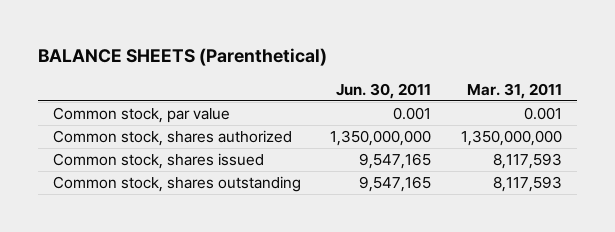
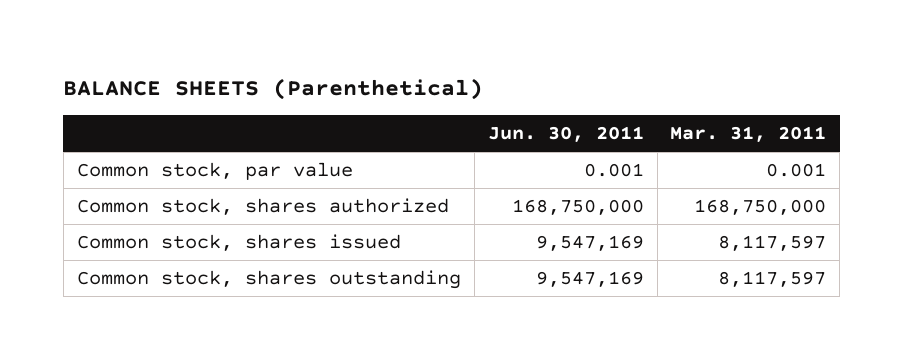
[330,129,432,146] 1,350,000,000 -> [511,198,644,215] 168,750,000
[460,129,562,146] 1,350,000,000 -> [694,198,827,215] 168,750,000
[359,152,432,169] 9,547,165 -> [535,234,644,251] 9,547,169
[492,152,562,169] 8,117,593 -> [718,234,827,251] 8,117,597
[359,175,432,192] 9,547,165 -> [535,270,644,287] 9,547,169
[492,175,562,192] 8,117,593 -> [718,270,827,287] 8,117,597

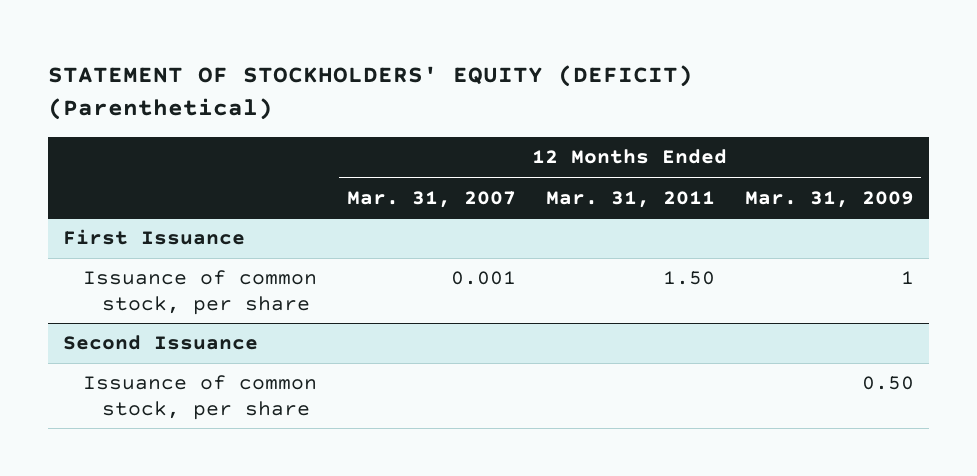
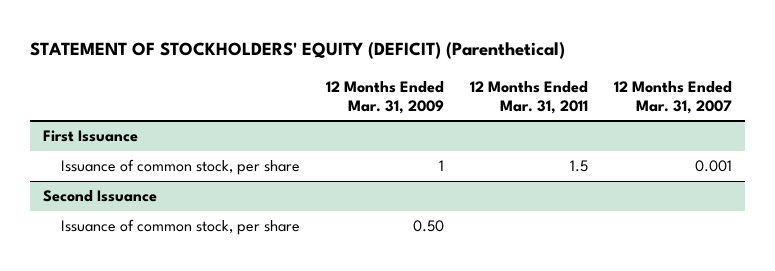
[662,271,715,286] 1.50 -> [569,160,588,173] 1.5

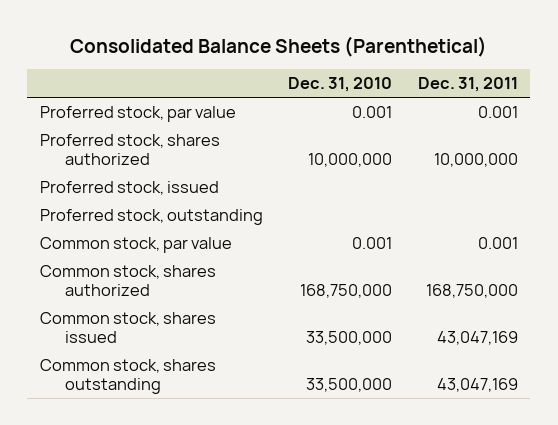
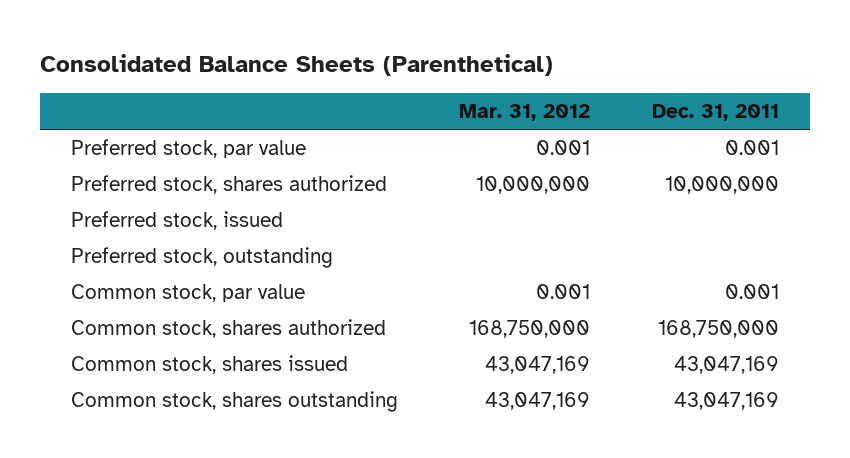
[288,77,393,93] Dec. 31, 2010 -> none
none -> [459,104,591,122] Mar. 31, 2012
[39,106,236,123] Proferred stock, par value -> [70,139,306,159] Preferred stock, par value
[39,134,220,166] Proferred stock, shares authorized -> [70,175,387,195] Preferred stock, shares authorized
[39,181,219,196] Proferred stock, issued -> [70,211,283,231] Preferred stock, issued
[39,209,263,226] Proferred stock, outstanding -> [70,247,333,269] Preferred stock, outstanding

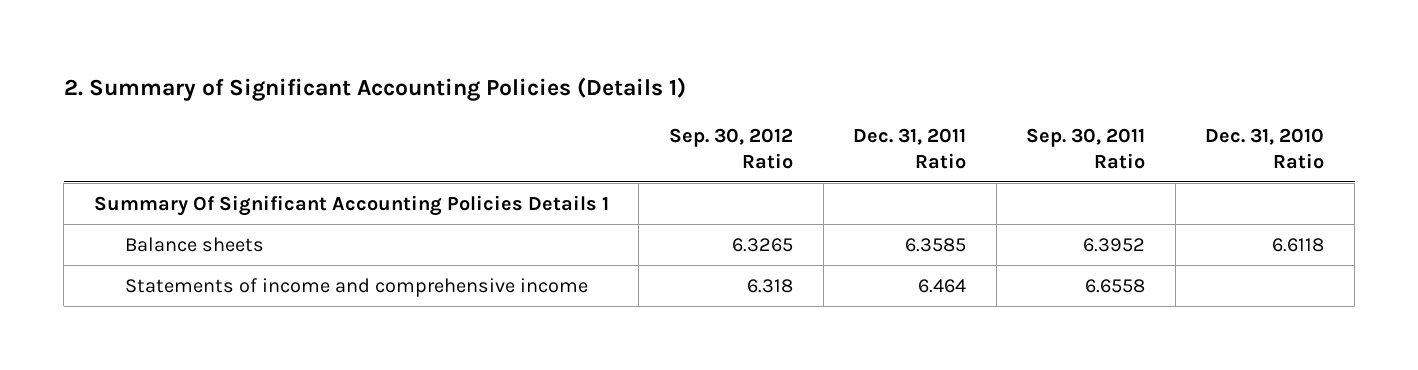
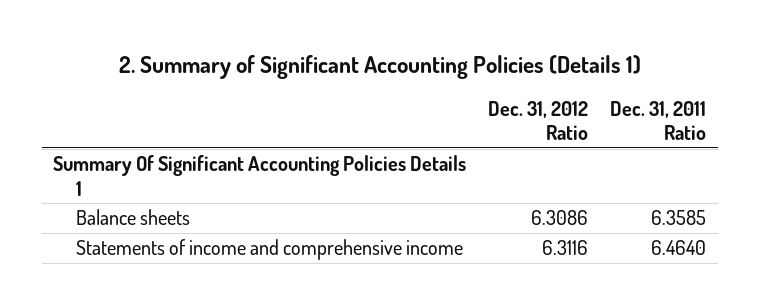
[669,128,794,169] Sep. 30, 2012 Ratio -> none
[1026,128,1146,169] Sep. 30, 2011 Ratio -> none
[1205,128,1325,169] Dec. 31, 2010 Ratio -> none
none -> [488,100,589,141] Dec. 31, 2012 Ratio
[918,278,967,293] 6.464 -> [651,240,707,256] 6.4640

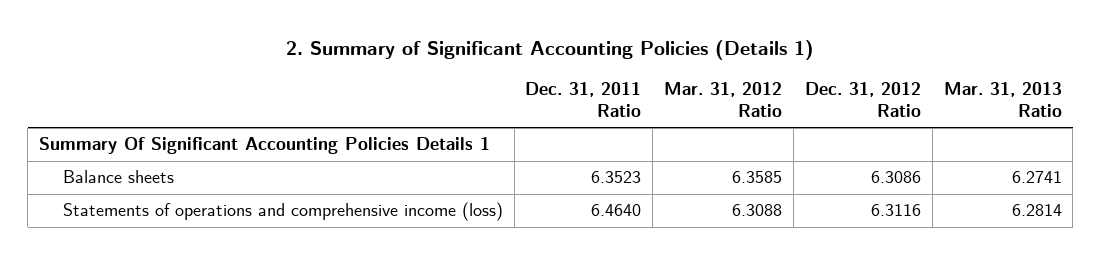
none -> [664,81,783,118] Mar. 31, 2012 Ratio
none -> [943,81,1062,118] Mar. 31, 2013 Ratio
[651,210,707,226] 6.3585 -> [591,171,642,184] 6.3523
[75,239,463,261] Statements of income and comprehensive income -> [62,202,503,222] Statements of operations and comprehensive income (loss)

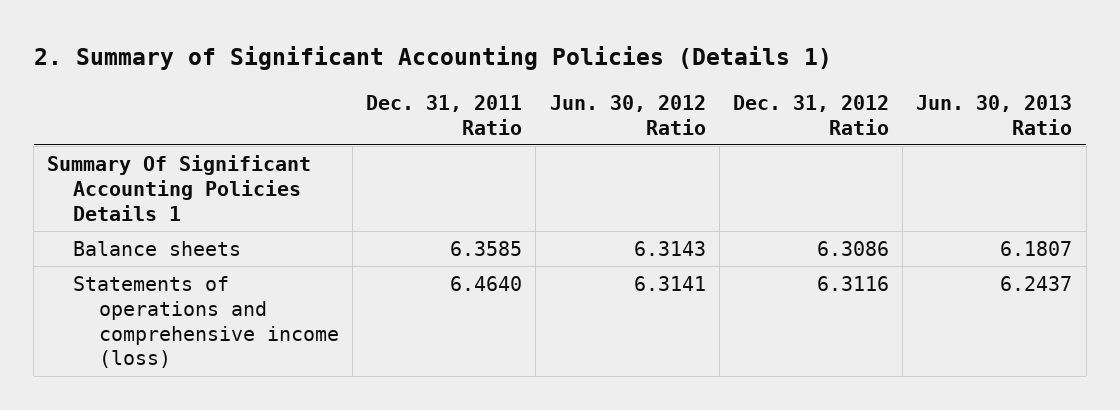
[664,81,783,118] Mar. 31, 2012 Ratio -> none
[943,81,1062,118] Mar. 31, 2013 Ratio -> none
none -> [549,94,706,135] Jun. 30, 2012 Ratio
none -> [916,94,1073,135] Jun. 30, 2013 Ratio
[591,171,642,184] 6.3523 -> [450,240,523,256] 6.3585

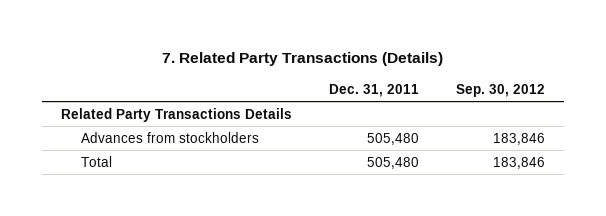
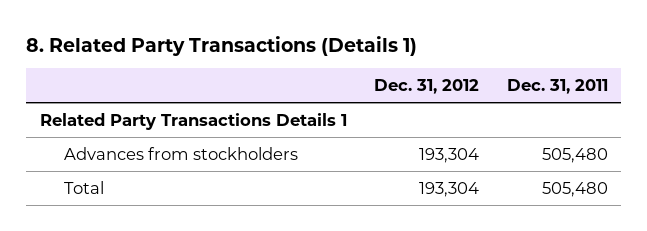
[161,52,443,67] 7. Related Party Transactions (Details) -> [25,35,417,56] 8. Related Party Transactions (Details 1)
[455,83,545,97] Sep. 30, 2012 -> none
none -> [374,79,480,95] Dec. 31, 2012
[60,107,292,122] Related Party Transactions Details -> [39,112,347,130] Related Party Transactions Details 1

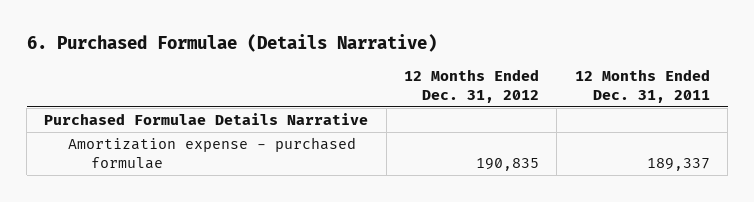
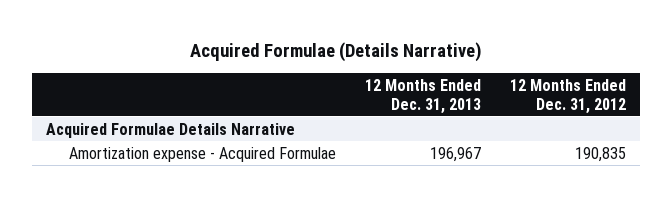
[26,34,437,53] 6. Purchased Formulae (Details Narrative) -> [190,41,483,62] Acquired Formulae (Details Narrative)
[574,69,710,104] 12 Months Ended Dec. 31, 2011 -> none
none -> [364,78,481,114] 12 Months Ended Dec. 31, 2013
[44,113,369,126] Purchased Formulae Details Narrative -> [46,122,296,138] Acquired Formulae Details Narrative
[67,137,356,169] Amortization expense - purchased formulae -> [68,146,336,162] Amortization expense - Acquired Formulae

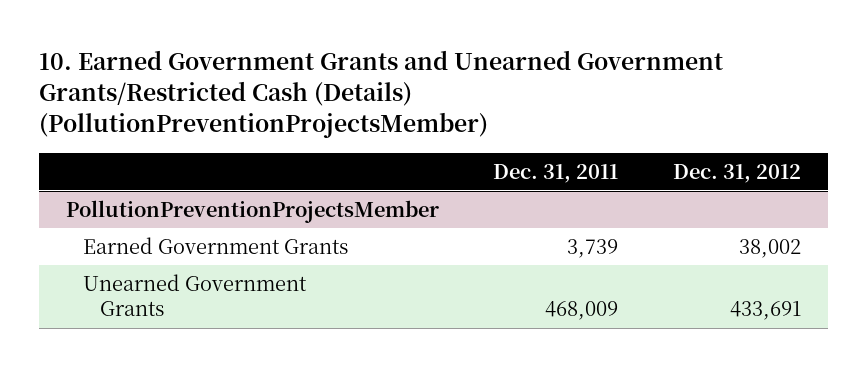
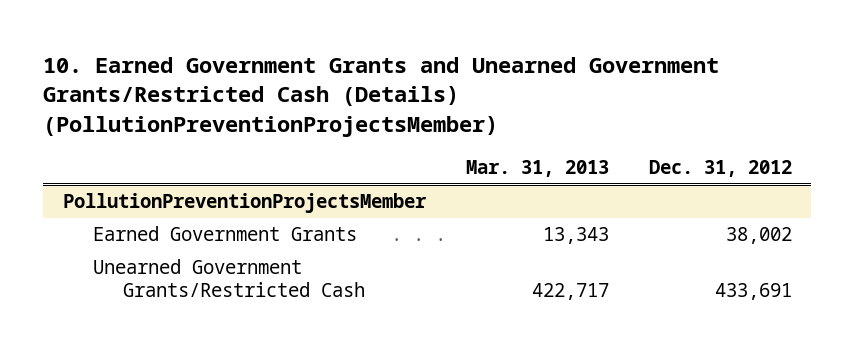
[493,163,619,183] Dec. 31, 2011 -> none
none -> [465,160,609,178] Mar. 31, 2013
[82,273,307,317] Unearned Government Grants -> [92,259,366,297] Unearned Government Grants/Restricted Cash

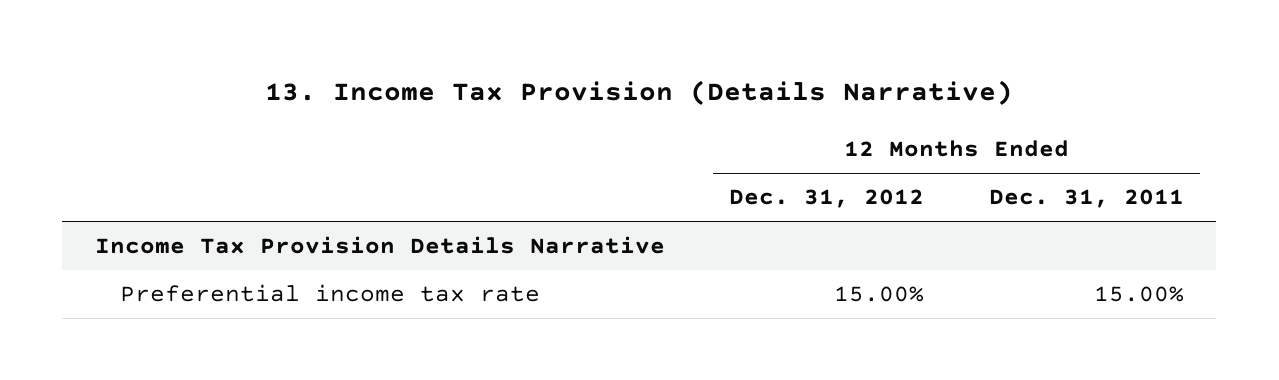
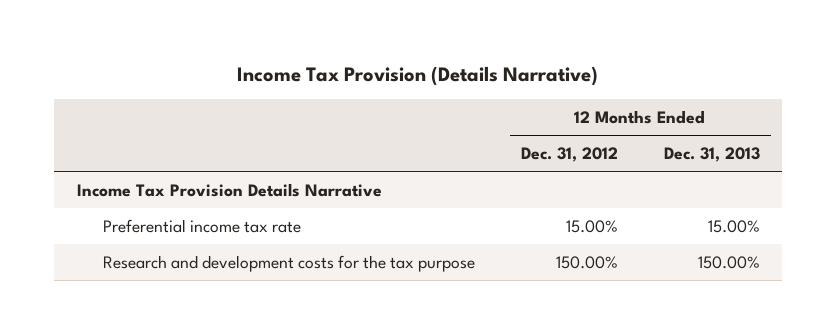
[265,80,1014,106] 13. Income Tax Provision (Details Narrative) -> [237,66,599,87] Income Tax Provision (Details Narrative)
[988,189,1184,209] Dec. 31, 2011 -> none
none -> [663,146,760,162] Dec. 31, 2013
none -> [103,254,476,272] Research and development costs for the tax purpose

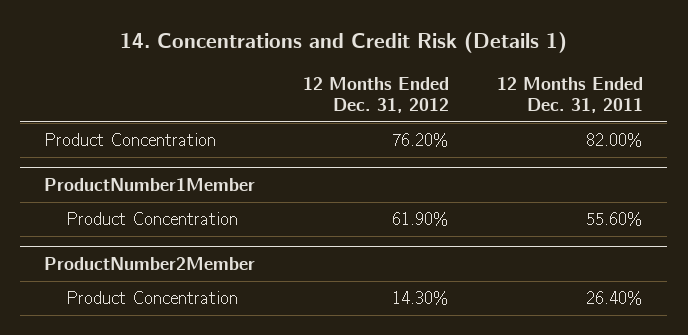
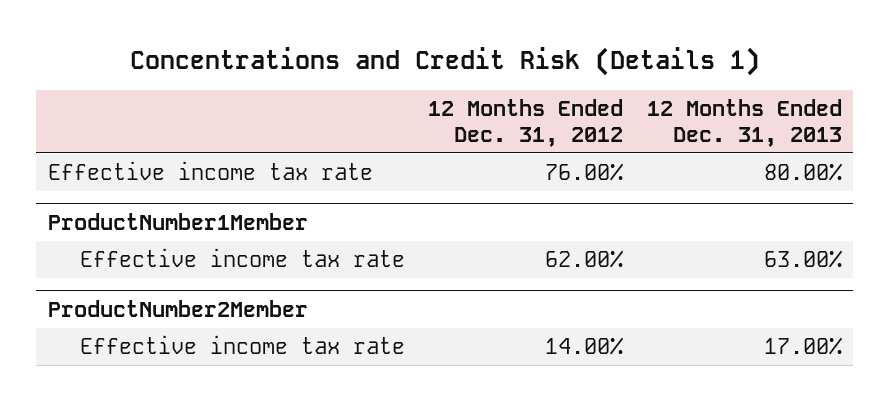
[119,32,567,54] 14. Concentrations and Credit Risk (Details 1) -> [129,46,760,76] Concentrations and Credit Risk (Details 1)
[497,76,644,113] 12 Months Ended Dec. 31, 2011 -> none
none -> [646,99,842,147] 12 Months Ended Dec. 31, 2013
[44,133,217,147] Product Concentration -> none
none -> [47,161,373,181] Effective income tax rate
[65,212,238,226] Product Concentration -> none
none -> [80,248,406,268] Effective income tax rate
[65,291,238,305] Product Concentration -> none
none -> [80,335,406,355] Effective income tax rate

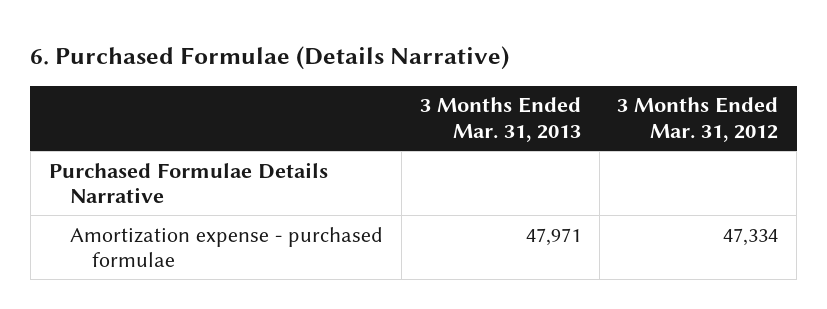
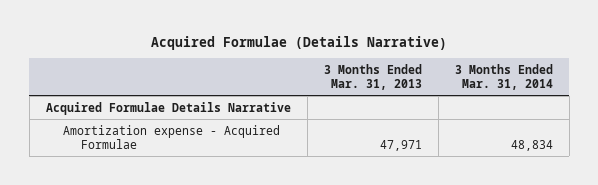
[30,46,510,71] 6. Purchased Formulae (Details Narrative) -> [151,35,448,50] Acquired Formulae (Details Narrative)
[617,97,779,142] 3 Months Ended Mar. 31, 2012 -> none
none -> [454,63,553,91] 3 Months Ended Mar. 31, 2014
[48,161,328,203] Purchased Formulae Details Narrative -> [45,101,291,115] Acquired Formulae Details Narrative
[70,226,384,267] Amortization expense - purchased formulae -> [63,124,281,149] Amortization expense - Acquired Formulae

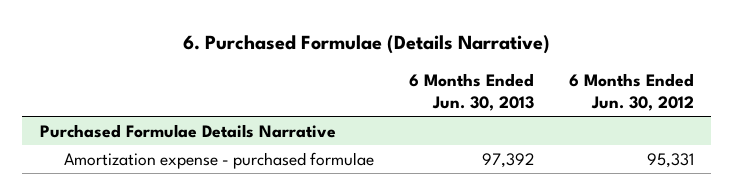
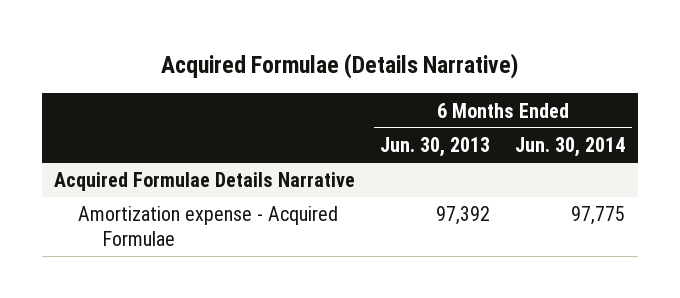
[182,35,550,55] 6. Purchased Formulae (Details Narrative) -> [160,53,518,80] Acquired Formulae (Details Narrative)
[568,73,694,111] 6 Months Ended Jun. 30, 2012 -> none
none -> [515,137,626,158] Jun. 30, 2014
[39,123,336,138] Purchased Formulae Details Narrative -> [54,172,356,192] Acquired Formulae Details Narrative
[64,151,375,169] Amortization expense - purchased formulae -> [78,206,339,247] Amortization expense - Acquired Formulae

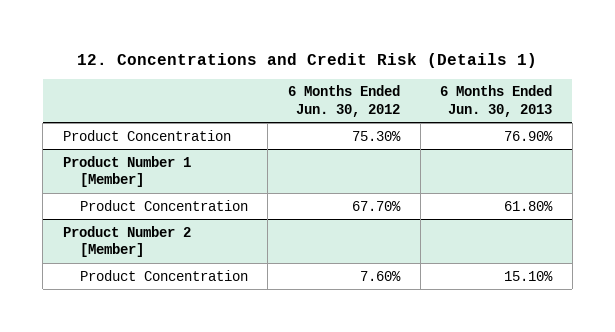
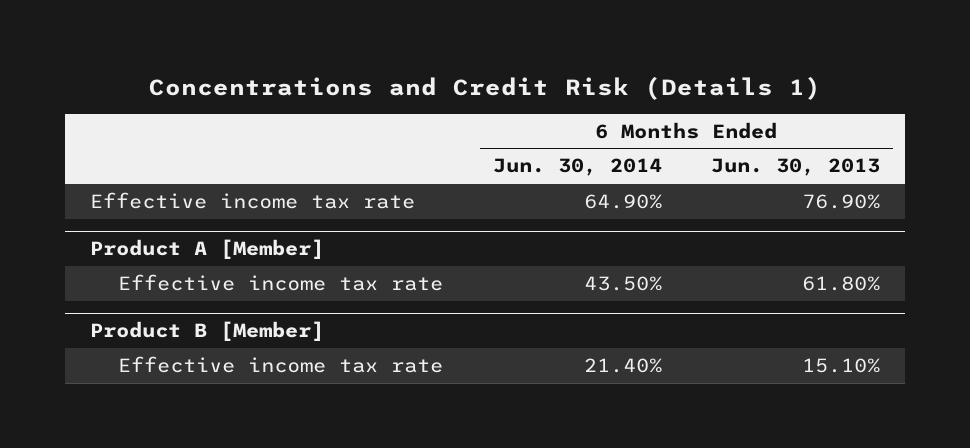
[77,52,538,68] 12. Concentrations and Credit Risk (Details 1) -> [149,75,822,100] Concentrations and Credit Risk (Details 1)
[287,85,400,118] 6 Months Ended Jun. 30, 2012 -> none
none -> [492,158,662,177] Jun. 30, 2014
[62,155,191,188] Product Number 1 [Member] -> none
[62,225,191,258] Product Number 2 [Member] -> none
[62,129,231,141] Product Concentration -> [89,191,415,209] Effective income tax rate
none -> [89,239,324,260] Product A [Member]
[79,199,248,211] Product Concentration -> [118,273,444,291] Effective income tax rate
none -> [89,321,324,342] Product B [Member]
[79,269,248,281] Product Concentration -> [118,355,444,373] Effective income tax rate

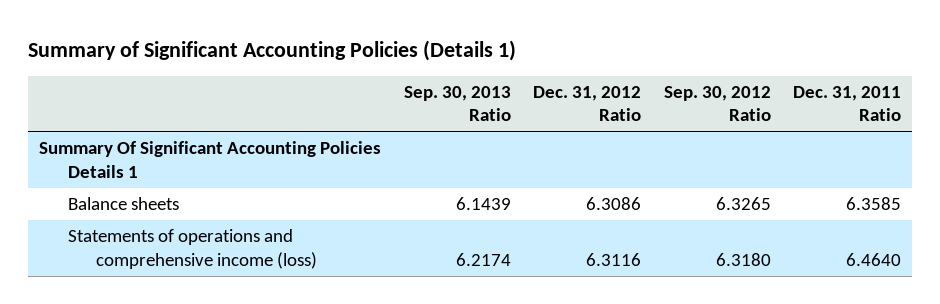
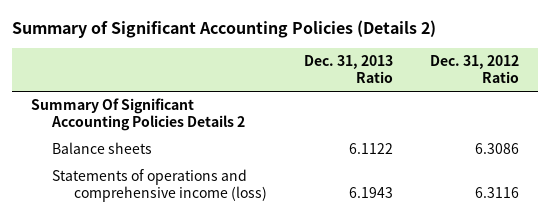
[28,40,517,62] Summary of Significant Accounting Policies (Details 1) -> [12,19,437,38] Summary of Significant Accounting Policies (Details 2)
[403,85,511,122] Sep. 30, 2013 Ratio -> none
[663,85,771,122] Sep. 30, 2012 Ratio -> none
[792,85,901,122] Dec. 31, 2011 Ratio -> none
none -> [304,55,394,83] Dec. 31, 2013 Ratio
[39,140,382,178] Summary Of Significant Accounting Policies Details 1 -> [30,98,246,132] Summary Of Significant Accounting Policies Details 2

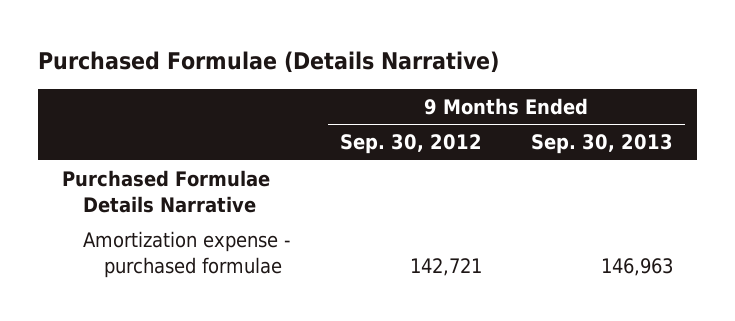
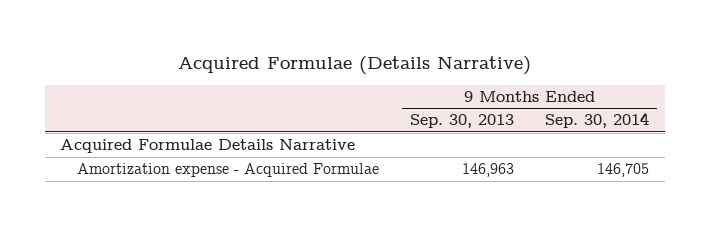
[37,50,499,73] Purchased Formulae (Details Narrative) -> [177,55,531,75] Acquired Formulae (Details Narrative)
[339,134,482,155] Sep. 30, 2012 -> none
none -> [545,112,650,129] Sep. 30, 2014
[62,170,271,213] Purchased Formulae Details Narrative -> [60,139,356,154] Acquired Formulae Details Narrative
[83,231,292,278] Amortization expense - purchased formulae -> [76,163,379,178] Amortization expense - Acquired Formulae

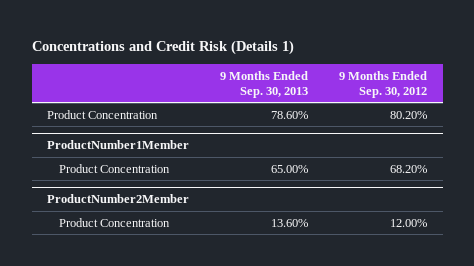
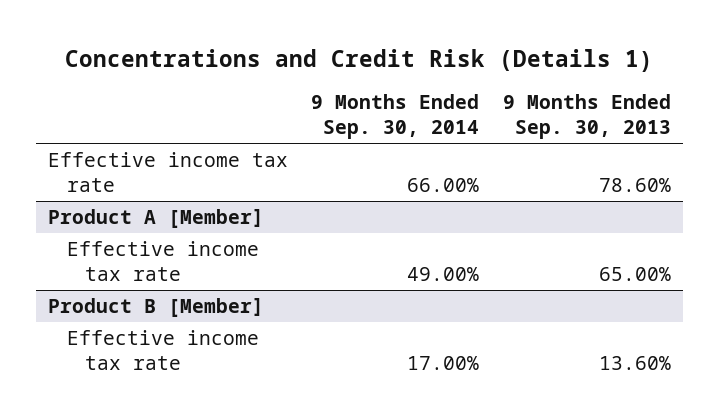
[339,70,428,98] 9 Months Ended Sep. 30, 2012 -> none
none -> [311,94,480,140] 9 Months Ended Sep. 30, 2014
[47,140,190,150] ProductNumber1Member -> none
[47,194,190,204] ProductNumber2Member -> none
[47,109,159,119] Product Concentration -> [47,152,288,192] Effective income tax rate
none -> [47,209,264,229] Product A [Member]
[58,163,170,173] Product Concentration -> [66,241,259,281] Effective income tax rate
none -> [47,298,264,318] Product B [Member]
[58,217,170,227] Product Concentration -> [66,330,259,370] Effective income tax rate

